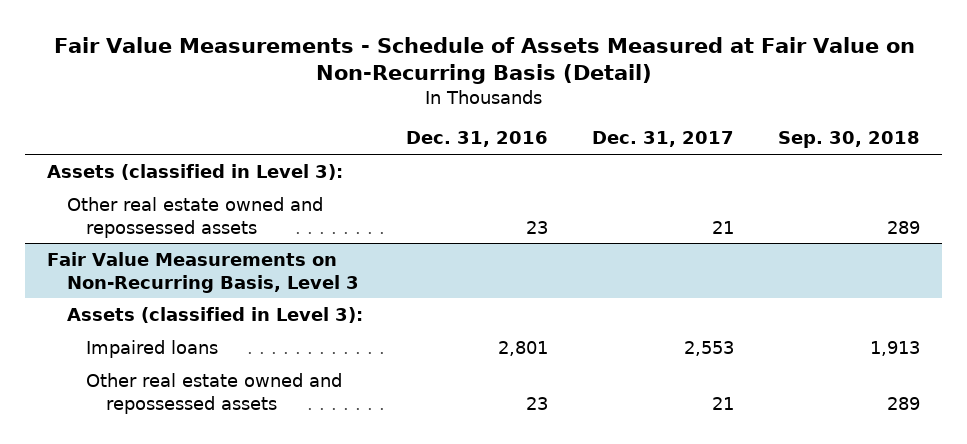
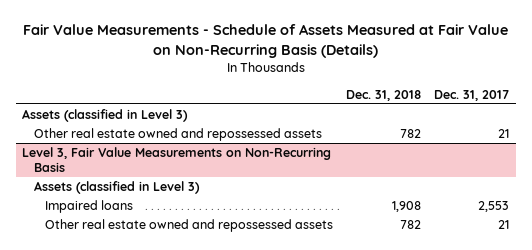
[53,36,915,85] Fair Value Measurements - Schedule of Assets Measured at Fair Value on Non-Recurring Basis (Detail) -> [22,24,508,58] Fair Value Measurements - Schedule of Assets Measured at Fair Value on Non-Recurring Basis (Details)
[406,131,549,148] Dec. 31, 2016 -> none
[777,131,920,149] Sep. 30, 2018 -> none
none -> [346,89,422,101] Dec. 31, 2018
[47,163,344,180] Assets (classified in Level 3): -> [22,109,189,123] Assets (classified in Level 3)
[47,251,359,293] Fair Value Measurements on Non-Recurring Basis, Level 3 -> [22,147,332,173] Level 3, Fair Value Measurements on Non-Recurring Basis
[66,306,363,323] Assets (classified in Level 3): -> [33,181,200,195] Assets (classified in Level 3)

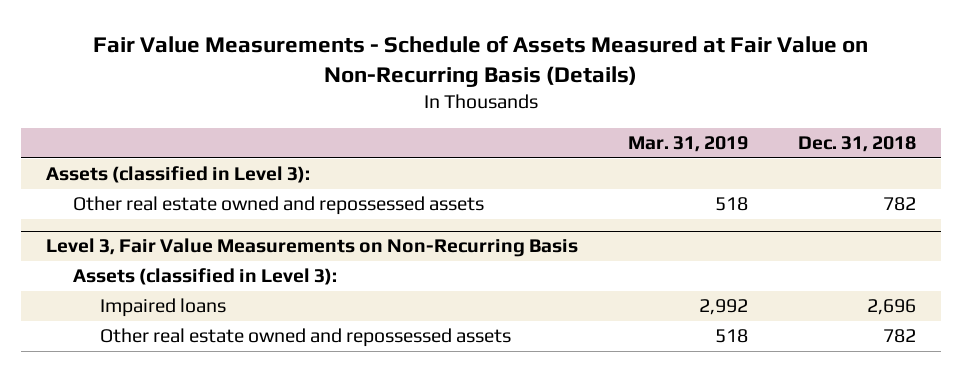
[434,89,510,101] Dec. 31, 2017 -> none
none -> [628,136,749,153] Mar. 31, 2019
[22,109,189,123] Assets (classified in Level 3) -> [46,166,311,184] Assets (classified in Level 3):
[33,181,200,195] Assets (classified in Level 3) -> [73,268,338,286] Assets (classified in Level 3):
[392,201,422,213] 1,908 -> [867,299,917,316] 2,696

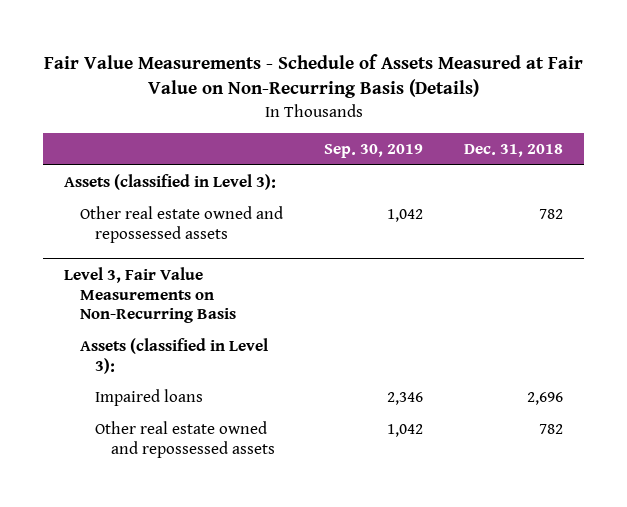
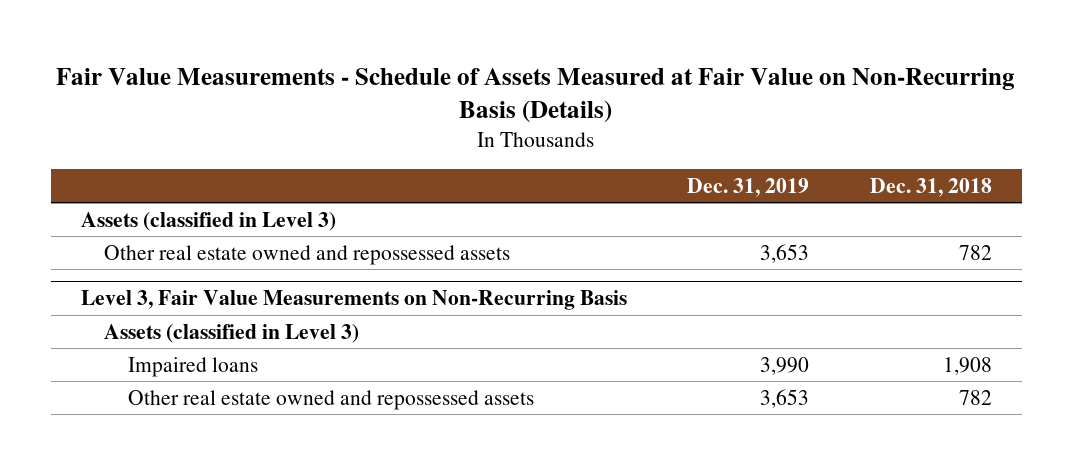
[324,143,424,158] Sep. 30, 2019 -> none
none -> [687,177,810,197] Dec. 31, 2019
[64,173,277,190] Assets (classified in Level 3): -> [81,211,337,231] Assets (classified in Level 3)
[79,337,268,374] Assets (classified in Level 3): -> [104,323,360,343] Assets (classified in Level 3)
[527,391,564,405] 2,696 -> [942,356,992,375] 1,908

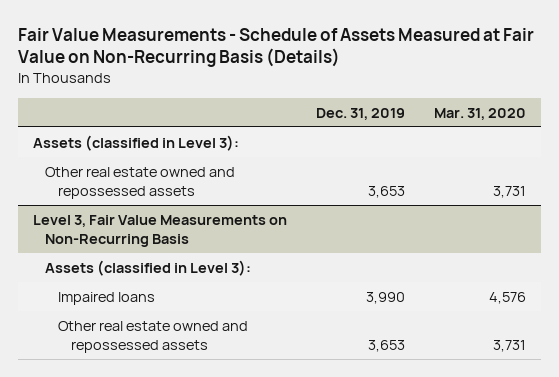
[869,177,992,197] Dec. 31, 2018 -> none
none -> [434,107,527,120] Mar. 31, 2020
[81,211,337,231] Assets (classified in Level 3) -> [32,134,239,151] Assets (classified in Level 3):
[104,323,360,343] Assets (classified in Level 3) -> [45,259,252,276] Assets (classified in Level 3):

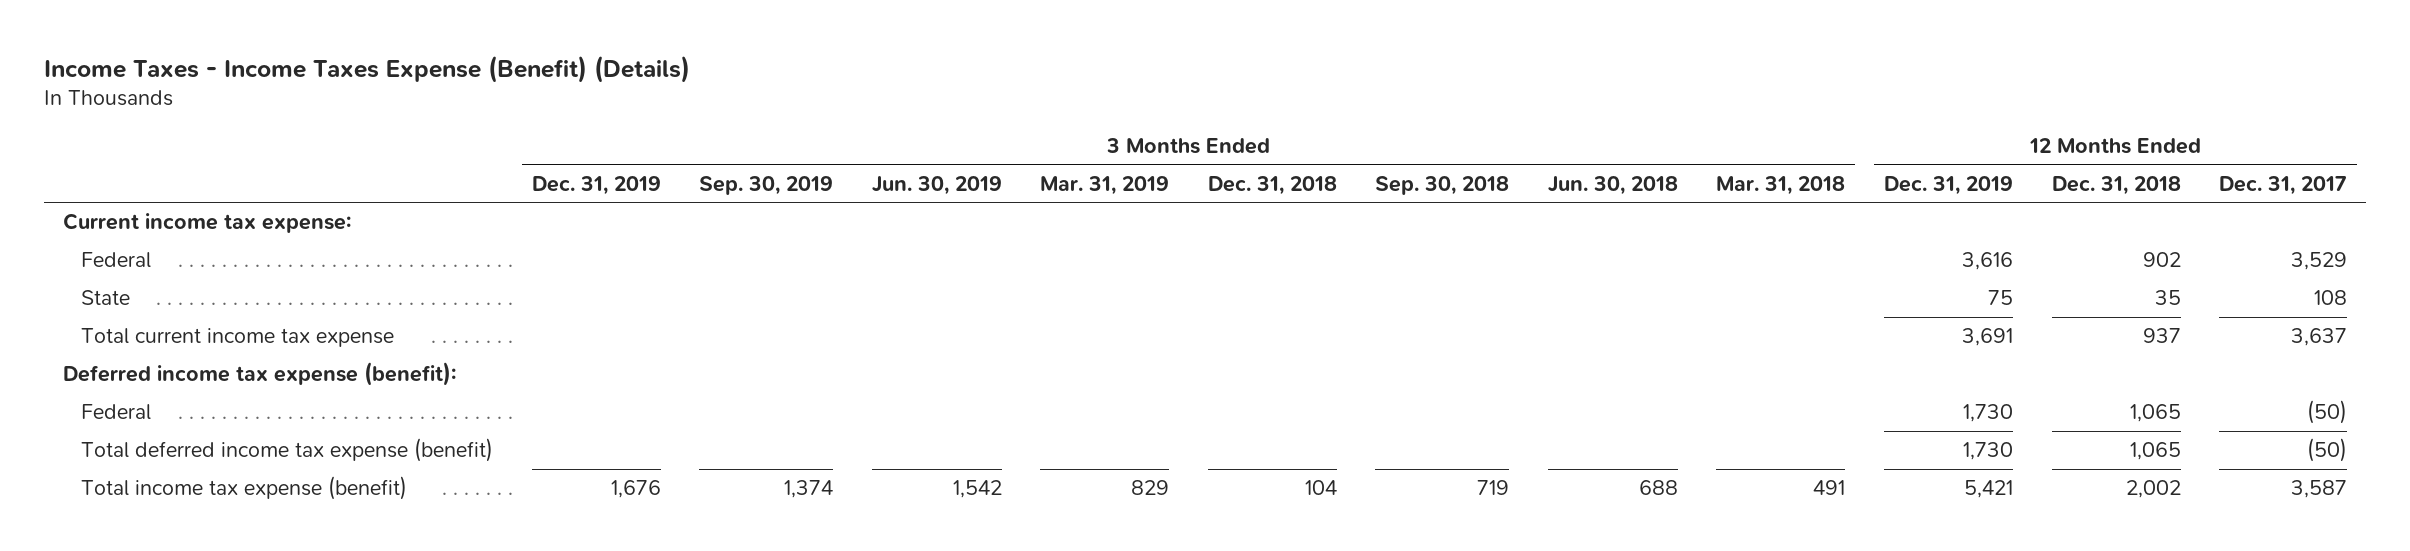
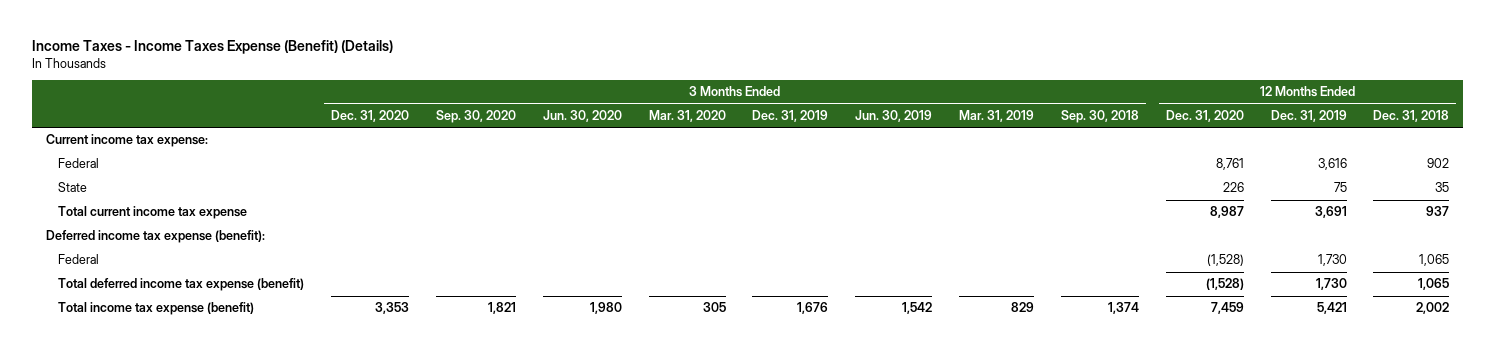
[699,175,834,195] Sep. 30, 2019 -> none
[1207,175,1337,195] Dec. 31, 2018 -> none
[1547,175,1678,195] Jun. 30, 2018 -> none
[1716,175,1846,195] Mar. 31, 2018 -> none
[2219,175,2348,195] Dec. 31, 2017 -> none
none -> [331,110,410,123] Dec. 31, 2020
none -> [435,110,516,124] Sep. 30, 2020
none -> [542,110,622,123] Jun. 30, 2020
none -> [648,110,726,123] Mar. 31, 2020
none -> [1165,110,1244,123] Dec. 31, 2020
[1477,480,1510,496] 719 -> [1107,302,1139,315] 1,374

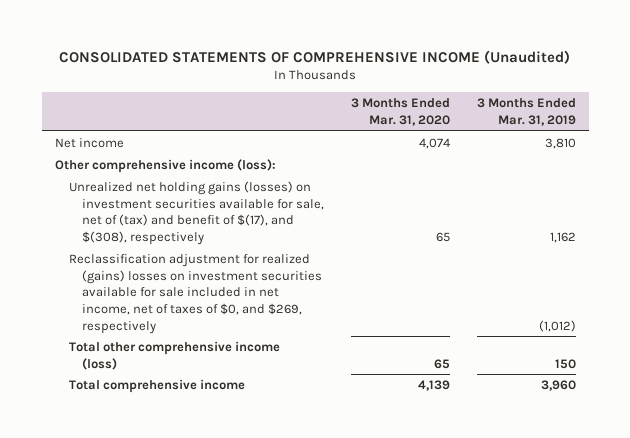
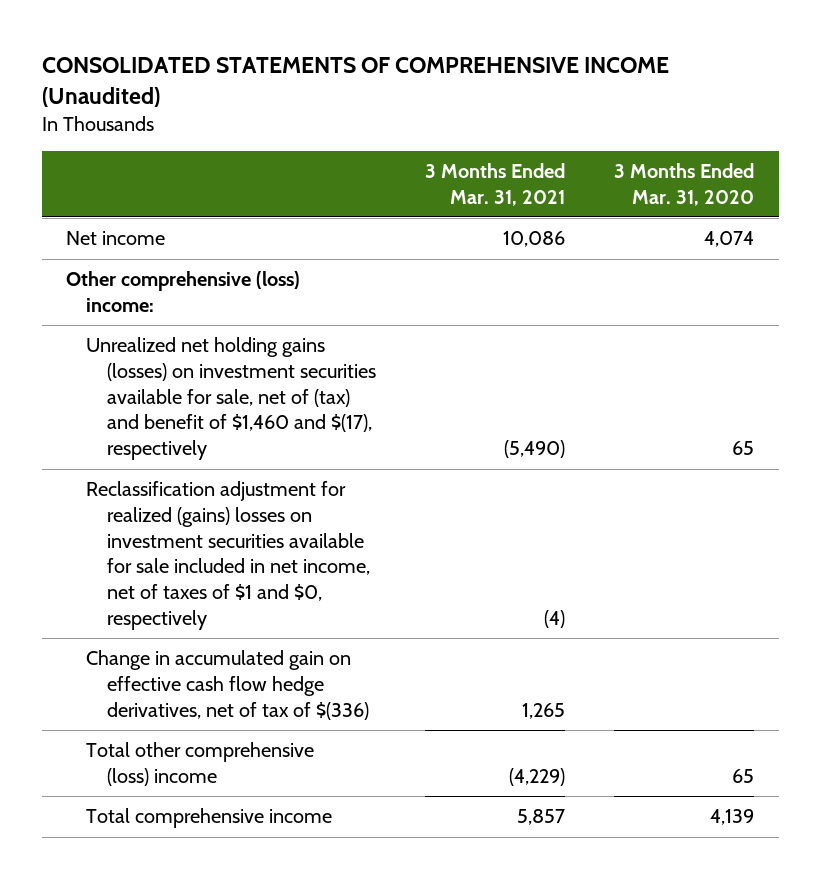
[476,98,576,126] 3 Months Ended Mar. 31, 2019 -> none
none -> [425,162,566,206] 3 Months Ended Mar. 31, 2021
[54,158,276,173] Other comprehensive income (loss): -> [66,271,301,313] Other comprehensive (loss) income:
[68,180,325,245] Unrealized net holding gains (losses) on investment securities available for sale, net of (tax) and benefit of $(17), and $(308), respectively -> [86,337,376,461] Unrealized net holding gains (losses) on investment securities available for sale, net of (tax) and benefit of $1,460 and $(17), respectively
[68,253,323,334] Reclassification adjustment for realized (gains) losses on investment securities available for sale included in net income, net of taxes of $0, and $269, respectively -> [86,481,370,630] Reclassification adjustment for realized (gains) losses on investment securities available for sale included in net income, net of taxes of $1 and $0, respectively
none -> [86,650,369,720] Change in accumulated gain on effective cash flow hedge derivatives, net of tax of $(336)
[68,340,280,370] Total other comprehensive income (loss) -> [86,742,315,787] Total other comprehensive (loss) income

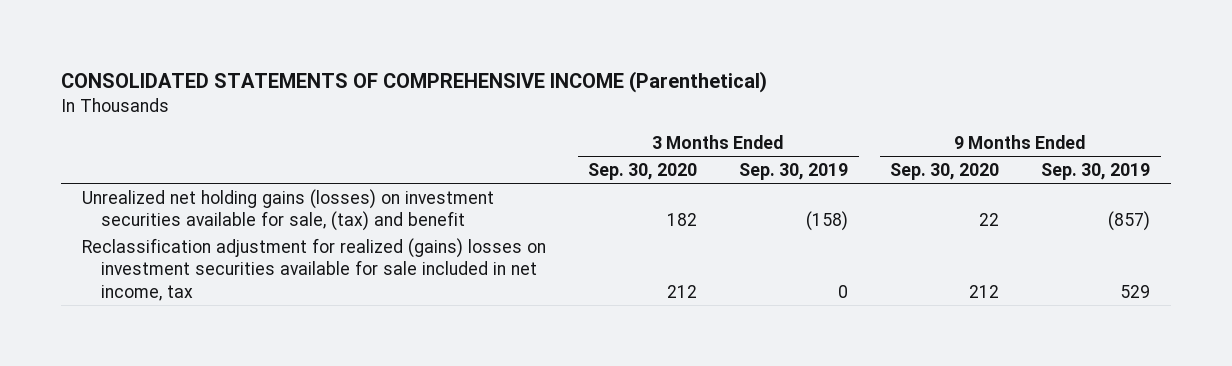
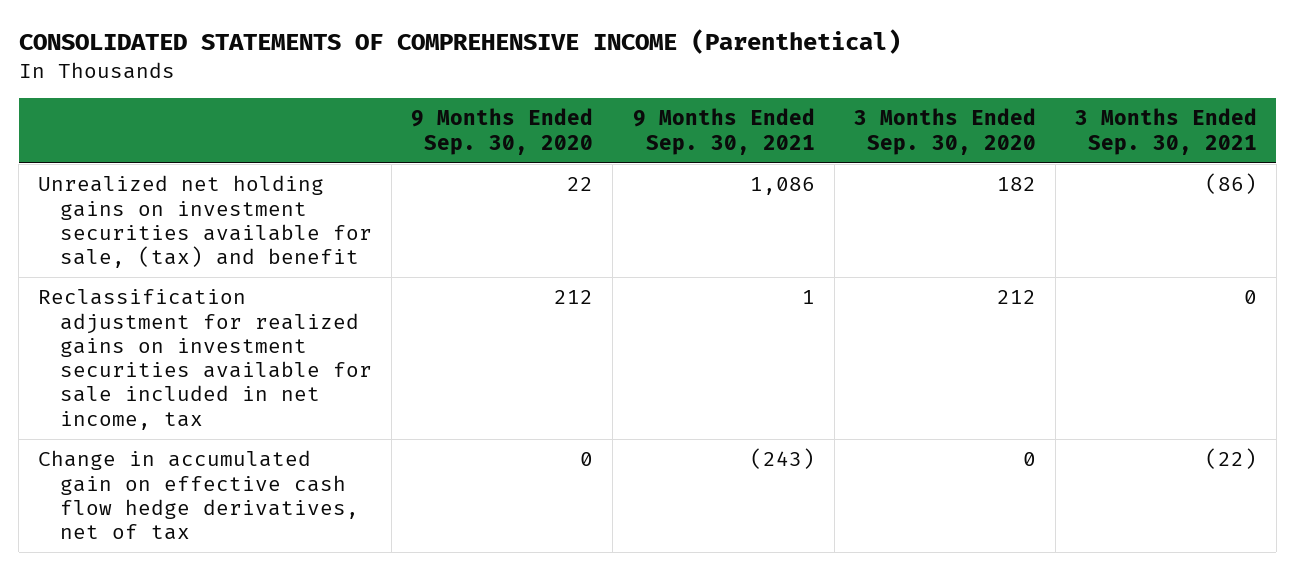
[739,162,849,180] Sep. 30, 2019 -> none
[1041,162,1151,180] Sep. 30, 2019 -> none
none -> [632,108,815,155] 9 Months Ended Sep. 30, 2021
none -> [1074,108,1257,155] 3 Months Ended Sep. 30, 2021
[82,188,495,232] Unrealized net holding gains (losses) on investment securities available for sale, (tax) and benefit -> [38,175,373,269] Unrealized net holding gains on investment securities available for sale, (tax) and benefit
[82,237,547,301] Reclassification adjustment for realized (gains) losses on investment securities available for sale included in net income, tax -> [38,289,373,430] Reclassification adjustment for realized gains on investment securities available for sale included in net income, tax
none -> [38,450,360,541] Change in accumulated gain on effective cash flow hedge derivatives, net of tax

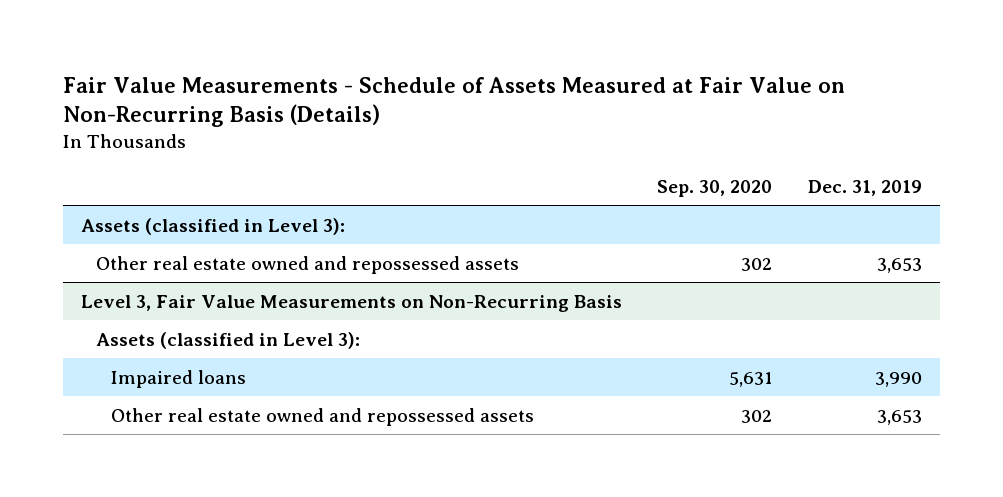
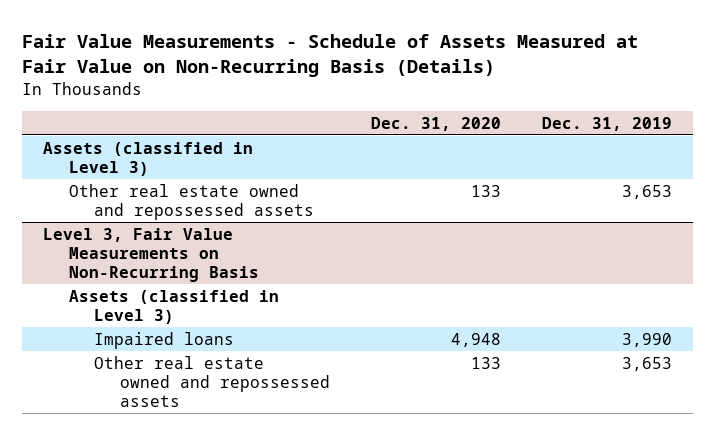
[657,179,773,197] Sep. 30, 2020 -> none
none -> [370,116,501,131] Dec. 31, 2020
[80,217,345,235] Assets (classified in Level 3): -> [42,141,253,176] Assets (classified in Level 3)
[96,331,361,349] Assets (classified in Level 3): -> [68,289,279,324] Assets (classified in Level 3)

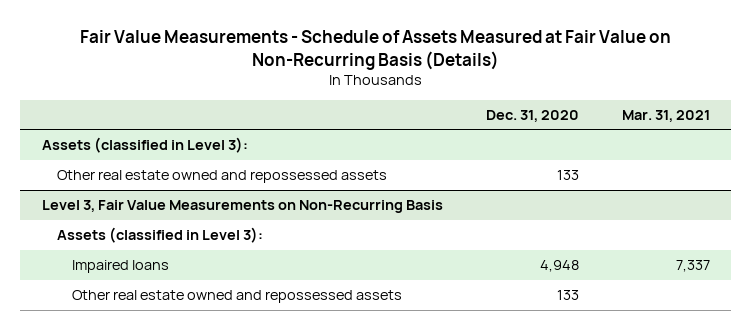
[542,116,673,131] Dec. 31, 2019 -> none
none -> [621,109,710,122] Mar. 31, 2021
[42,141,253,176] Assets (classified in Level 3) -> [41,137,248,154] Assets (classified in Level 3):
[68,289,279,324] Assets (classified in Level 3) -> [56,227,263,244] Assets (classified in Level 3):

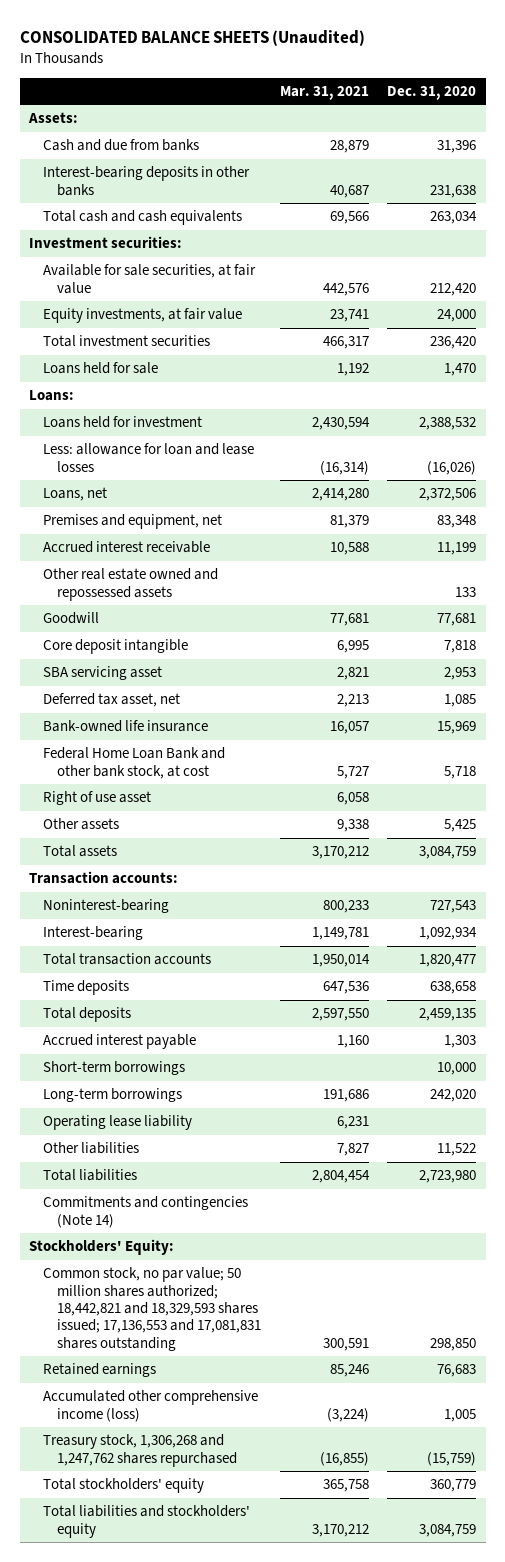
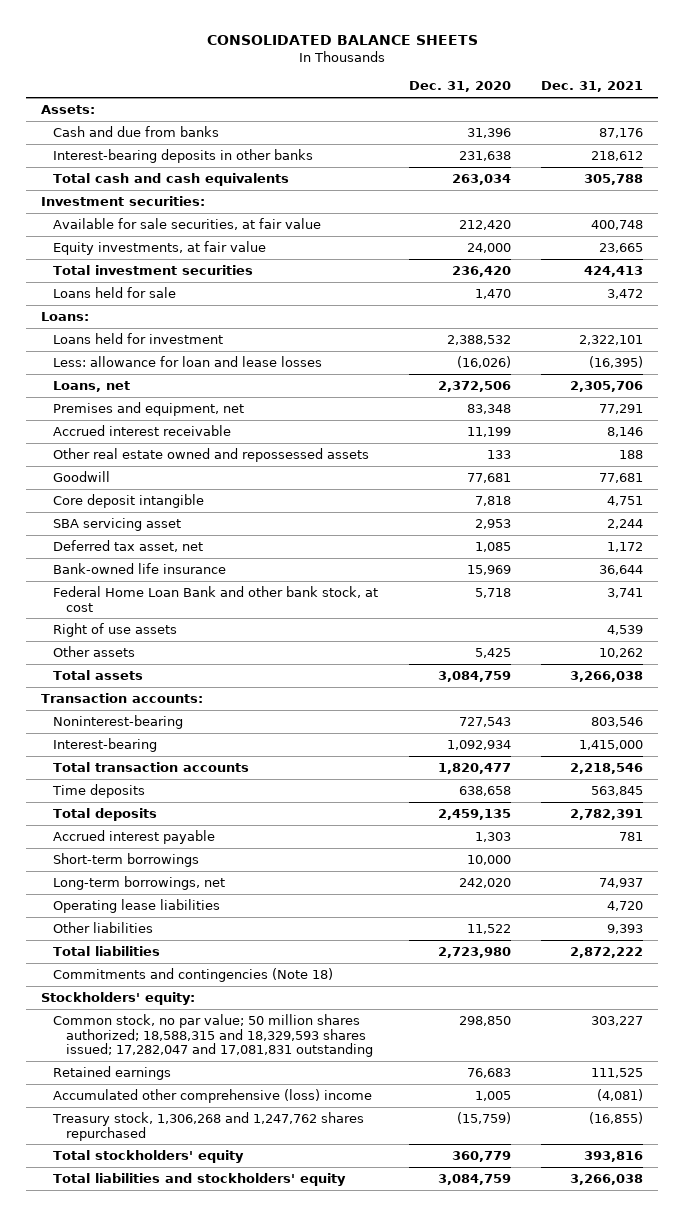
[19,29,365,46] CONSOLIDATED BALANCE SHEETS (Unaudited) -> [206,35,478,46] CONSOLIDATED BALANCE SHEETS
[279,85,369,100] Mar. 31, 2021 -> none
none -> [540,81,643,93] Dec. 31, 2021
[42,791,151,806] Right of use asset -> [53,622,178,637] Right of use assets
[42,1088,182,1103] Long-term borrowings -> [53,875,226,890] Long-term borrowings, net
[42,1115,192,1131] Operating lease liability -> [53,898,221,913] Operating lease liabilities
[42,1196,248,1228] Commitments and contingencies (Note 14) -> [53,967,334,982] Commitments and contingencies (Note 18)
[28,1239,174,1256] Stockholders' Equity: -> [41,991,196,1005] Stockholders' equity:
[42,1267,261,1351] Common stock, no par value; 50 million shares authorized; 18,442,821 and 18,329,593 shares issued; 17,136,553 and 17,081,831 shares outstanding -> [53,1013,373,1058] Common stock, no par value; 50 million shares authorized; 18,588,315 and 18,329,593 shares issued; 17,282,047 and 17,081,831 outstanding
[42,1390,258,1422] Accumulated other comprehensive income (loss) -> [53,1088,373,1103] Accumulated other comprehensive (loss) income

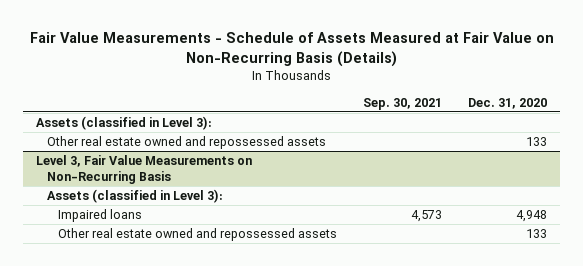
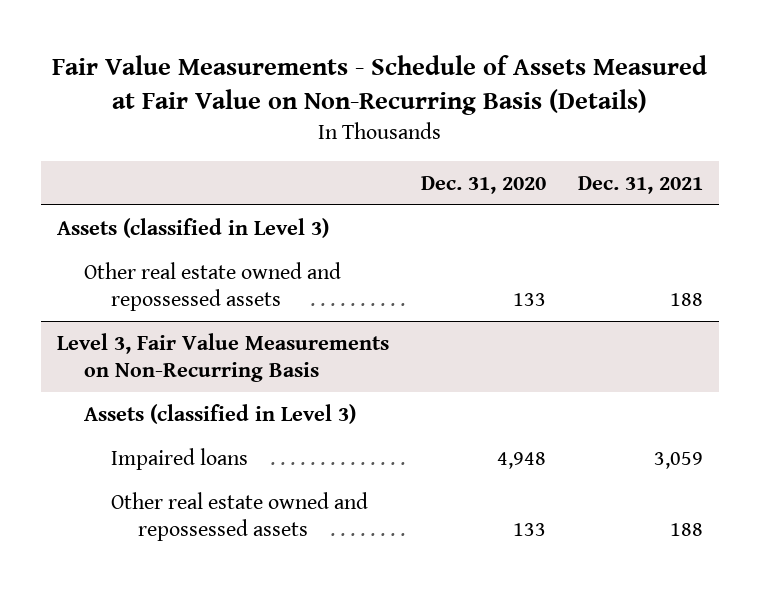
[362,97,442,110] Sep. 30, 2021 -> none
none -> [577,175,703,194] Dec. 31, 2021
[36,116,213,131] Assets (classified in Level 3): -> [56,217,329,238] Assets (classified in Level 3)
[46,189,223,204] Assets (classified in Level 3): -> [83,403,356,424] Assets (classified in Level 3)

